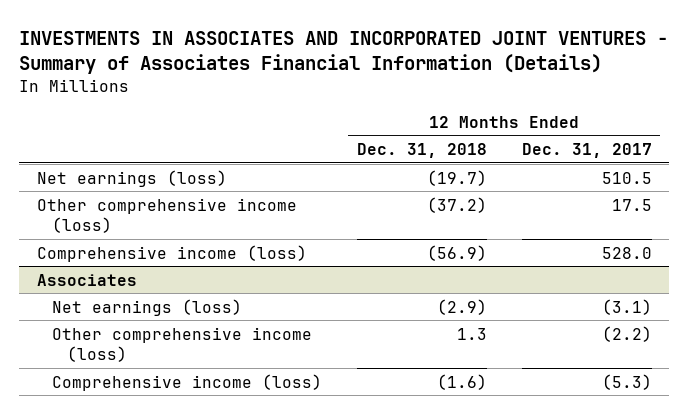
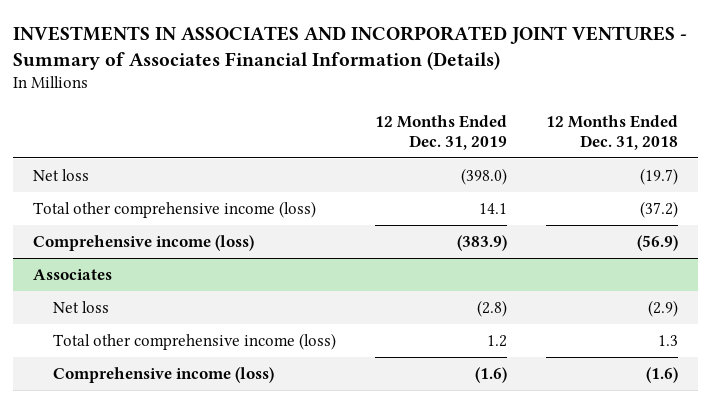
[521,142,652,158] Dec. 31, 2017 -> none
none -> [375,115,508,151] 12 Months Ended Dec. 31, 2019
[36,169,227,187] Net earnings (loss) -> [33,168,90,181] Net loss
[36,197,297,233] Other comprehensive income (loss) -> [33,200,317,218] Total other comprehensive income (loss)
[51,298,242,316] Net earnings (loss) -> [53,300,110,313] Net loss
[51,326,312,362] Other comprehensive income (loss) -> [53,332,337,350] Total other comprehensive income (loss)

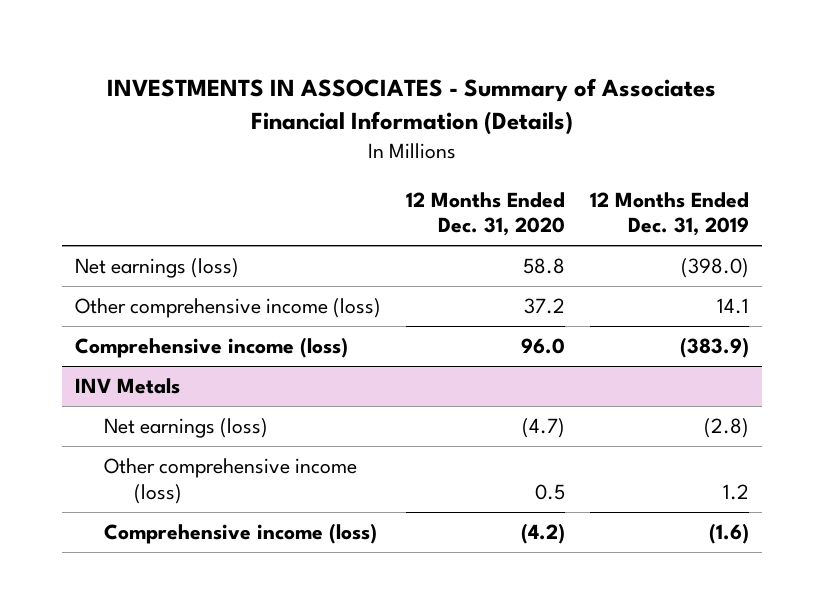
[13,25,688,70] INVESTMENTS IN ASSOCIATES AND INCORPORATED JOINT VENTURES - Summary of Associates Financial Information (Details) -> [107,77,717,136] INVESTMENTS IN ASSOCIATES - Summary of Associates Financial Information (Details)
[546,115,679,151] 12 Months Ended Dec. 31, 2018 -> none
none -> [406,192,566,237] 12 Months Ended Dec. 31, 2020
[33,168,90,181] Net loss -> [75,258,240,279] Net earnings (loss)
[33,200,317,218] Total other comprehensive income (loss) -> [75,298,382,319] Other comprehensive income (loss)
[33,268,113,280] Associates -> [75,378,181,395] INV Metals
[53,300,110,313] Net loss -> [104,418,269,439] Net earnings (loss)
[53,332,337,350] Total other comprehensive income (loss) -> [104,458,358,504] Other comprehensive income (loss)

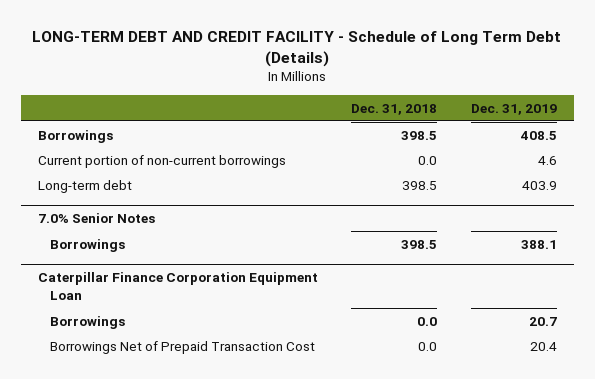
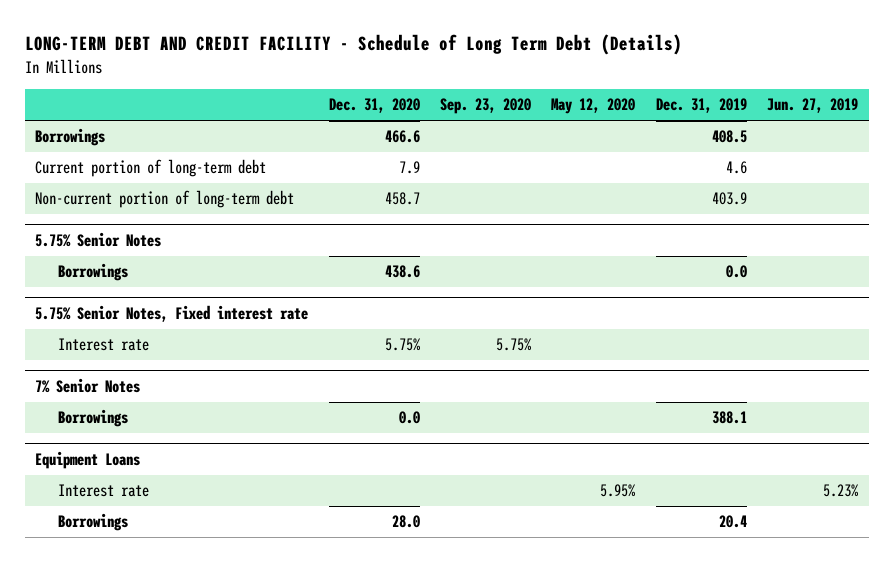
[351,103,438,115] Dec. 31, 2018 -> none
none -> [328,98,420,114] Dec. 31, 2020
none -> [440,98,532,115] Sep. 23, 2020
none -> [551,98,636,115] May 12, 2020
none -> [767,98,859,114] Jun. 27, 2019
[37,154,286,168] Current portion of non-current borrowings -> [35,159,267,178] Current portion of long-term debt
[37,179,132,193] Long-term debt -> [35,190,295,209] Non-current portion of long-term debt
none -> [35,231,162,247] 5.75% Senior Notes
none -> [57,263,128,282] Borrowings
none -> [35,304,309,322] 5.75% Senior Notes, Fixed interest rate
none -> [57,338,149,352] Interest rate
[37,213,155,224] 7.0% Senior Notes -> [35,377,141,393] 7% Senior Notes
[49,340,315,354] Borrowings Net of Prepaid Transaction Cost -> none
[37,272,318,301] Caterpillar Finance Corporation Equipment Loan -> [35,450,141,469] Equipment Loans
none -> [57,484,149,498] Interest rate
[529,316,558,326] 20.7 -> [718,515,747,529] 20.4

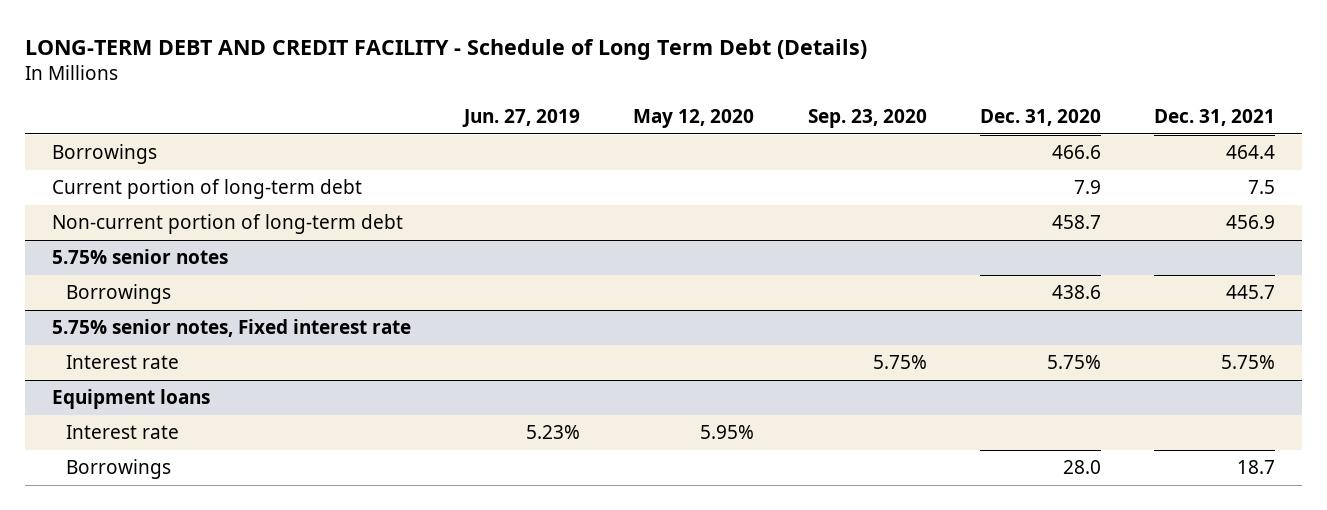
[655,98,747,114] Dec. 31, 2019 -> none
none -> [1154,109,1276,127] Dec. 31, 2021
[35,231,162,247] 5.75% Senior Notes -> [51,249,228,265] 5.75% senior notes
[35,304,309,322] 5.75% Senior Notes, Fixed interest rate -> [51,319,411,338] 5.75% senior notes, Fixed interest rate
[35,377,141,393] 7% Senior Notes -> none
[57,409,128,428] Borrowings -> none
[35,450,141,469] Equipment Loans -> [51,389,210,410] Equipment loans

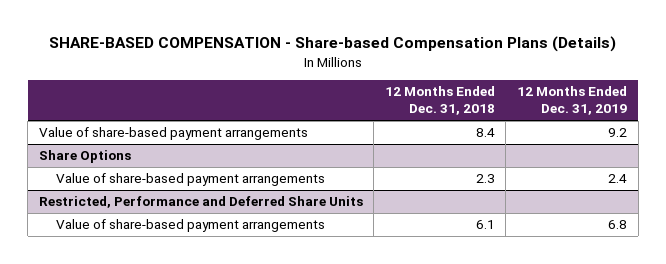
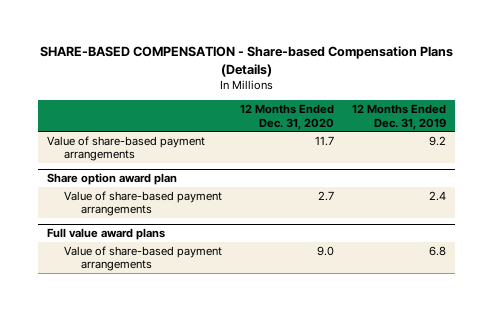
[384,86,495,116] 12 Months Ended Dec. 31, 2018 -> none
none -> [240,103,335,130] 12 Months Ended Dec. 31, 2020
[38,150,131,164] Share Options -> [47,173,178,186] Share option award plan
[38,196,363,209] Restricted, Performance and Deferred Share Units -> [47,228,166,241] Full value award plans

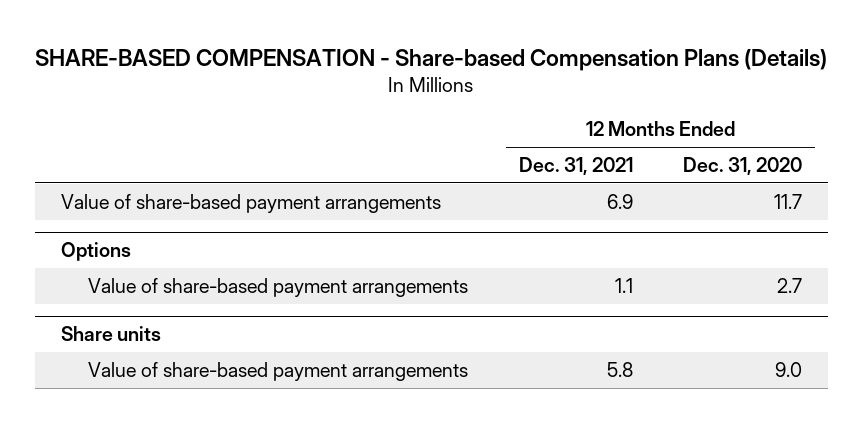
[351,103,446,130] 12 Months Ended Dec. 31, 2019 -> none
none -> [518,157,633,176] Dec. 31, 2021
[47,173,178,186] Share option award plan -> [60,242,131,262] Options
[47,228,166,241] Full value award plans -> [60,326,161,342] Share units

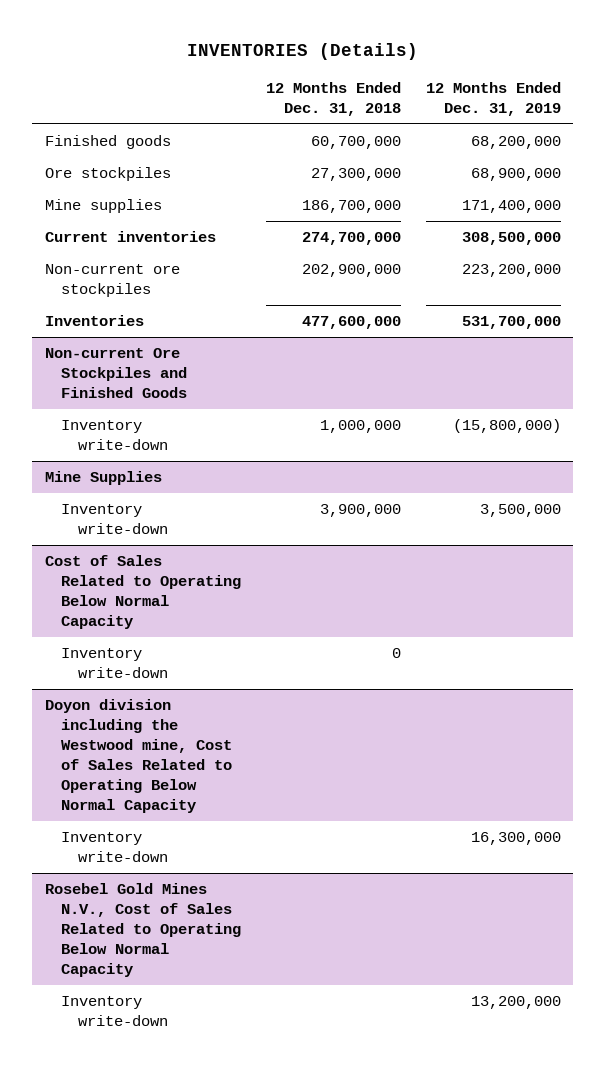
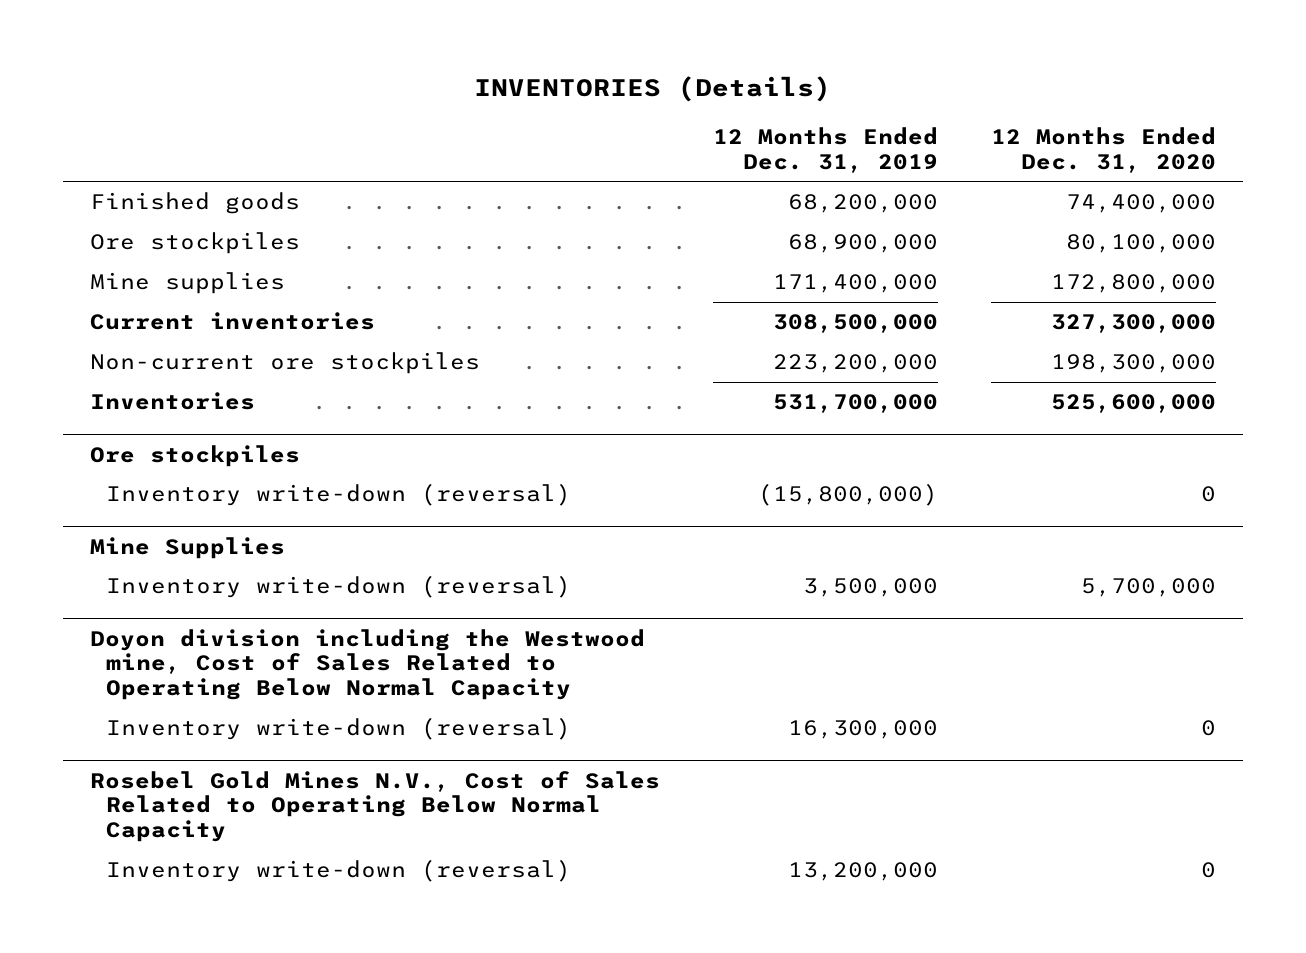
[266,81,402,116] 12 Months Ended Dec. 31, 2018 -> none
none -> [991,126,1217,173] 12 Months Ended Dec. 31, 2020
[44,348,188,398] Non-current Ore Stockpiles and Finished Goods -> [89,444,300,467] Ore stockpiles
[61,420,169,450] Inventory write-down -> [105,483,571,507] Inventory write-down (reversal)
[44,555,242,629] Cost of Sales Related to Operating Below Normal Capacity -> none
[61,648,169,678] Inventory write-down -> none
[61,504,169,534] Inventory write-down -> [105,575,571,599] Inventory write-down (reversal)
[61,832,169,862] Inventory write-down -> [105,717,571,741] Inventory write-down (reversal)
[61,996,169,1026] Inventory write-down -> [105,859,571,883] Inventory write-down (reversal)

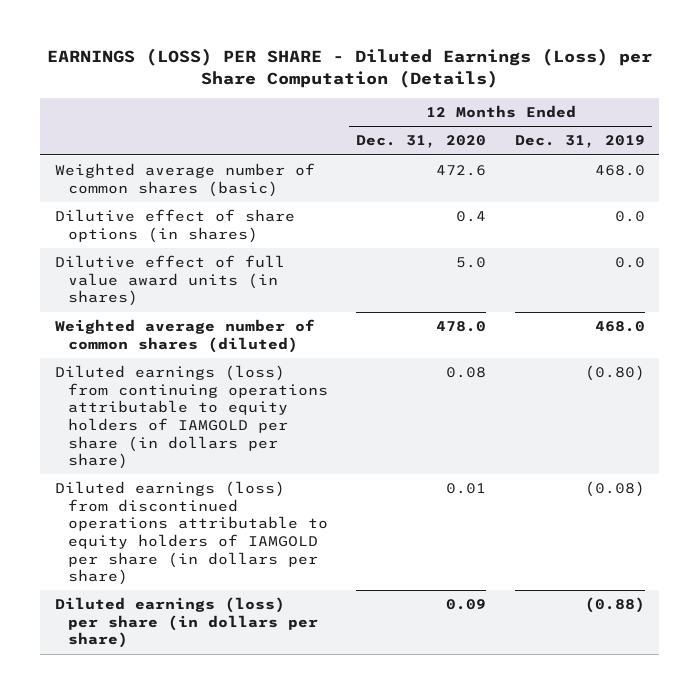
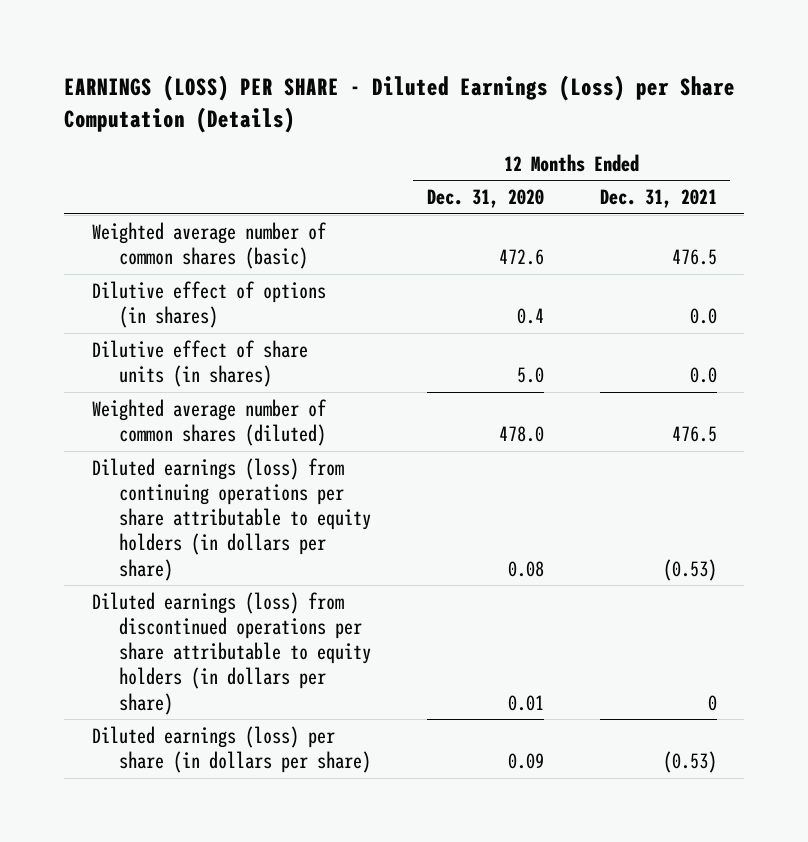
[514,135,645,149] Dec. 31, 2019 -> none
none -> [599,188,717,208] Dec. 31, 2021
[54,209,295,243] Dilutive effect of share options (in shares) -> [91,280,326,328] Dilutive effect of options (in shares)
[54,255,285,307] Dilutive effect of full value award units (in shares) -> [91,339,308,387] Dilutive effect of share units (in shares)
[54,365,328,470] Diluted earnings (loss) from continuing operations attributable to equity holders of IAMGOLD per share (in dollars per share) -> [91,457,371,581] Diluted earnings (loss) from continuing operations per share attributable to equity holders (in dollars per share)
[54,481,328,586] Diluted earnings (loss) from discontinued operations attributable to equity holders of IAMGOLD per share (in dollars per share) -> [91,591,371,715] Diluted earnings (loss) from discontinued operations per share attributable to equity holders (in dollars per share)

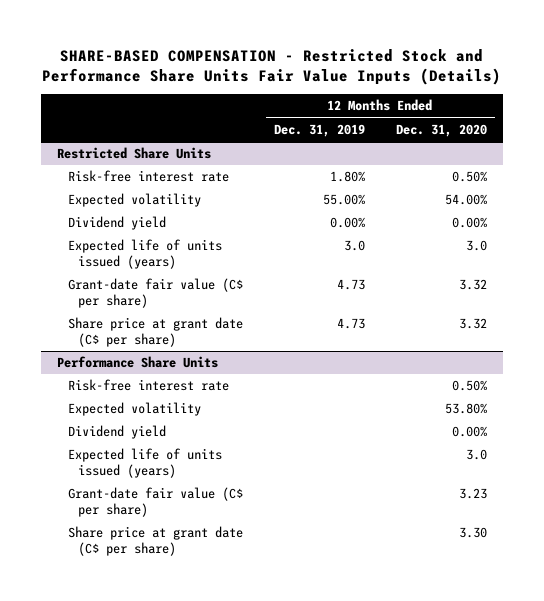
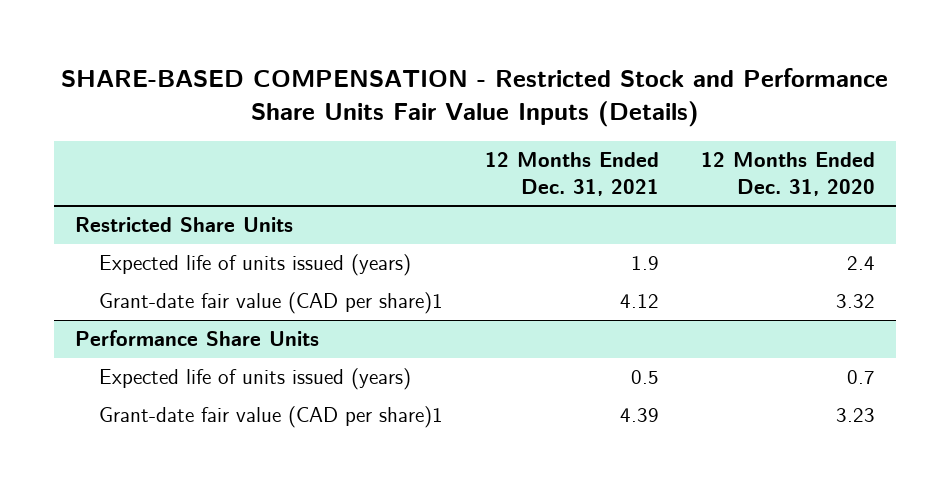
[273,123,365,137] Dec. 31, 2019 -> none
none -> [484,152,659,197] 12 Months Ended Dec. 31, 2021
[67,170,229,183] Risk-free interest rate -> none
[67,193,201,208] Expected volatility -> none
[67,216,166,231] Dividend yield -> none
[67,317,243,347] Share price at grant date (C$ per share) -> none
[466,240,488,252] 3.0 -> [846,256,875,271] 2.4
[67,278,243,308] Grant-date fair value (C$ per share) -> [98,292,443,315] Grant-date fair value (CAD per share)1
[67,379,229,392] Risk-free interest rate -> none
[67,402,201,417] Expected volatility -> none
[67,425,166,440] Dividend yield -> none
[67,526,243,556] Share price at grant date (C$ per share) -> none
[466,449,488,461] 3.0 -> [846,370,875,385] 0.7
[67,487,243,517] Grant-date fair value (C$ per share) -> [98,406,443,429] Grant-date fair value (CAD per share)1

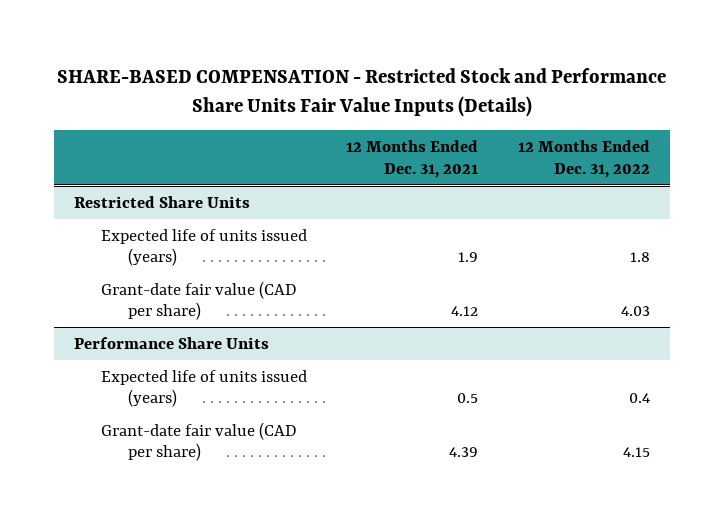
[700,152,875,197] 12 Months Ended Dec. 31, 2020 -> none
none -> [518,140,651,178] 12 Months Ended Dec. 31, 2022
[98,292,443,315] Grant-date fair value (CAD per share)1 -> [100,280,297,321] Grant-date fair value (CAD per share)
[98,406,443,429] Grant-date fair value (CAD per share)1 -> [100,421,297,462] Grant-date fair value (CAD per share)

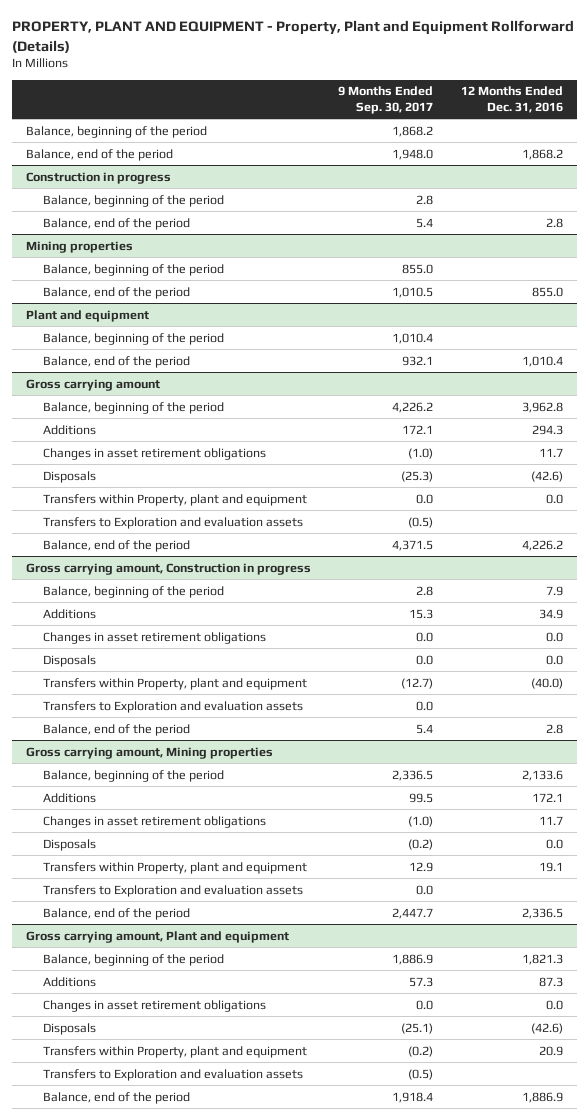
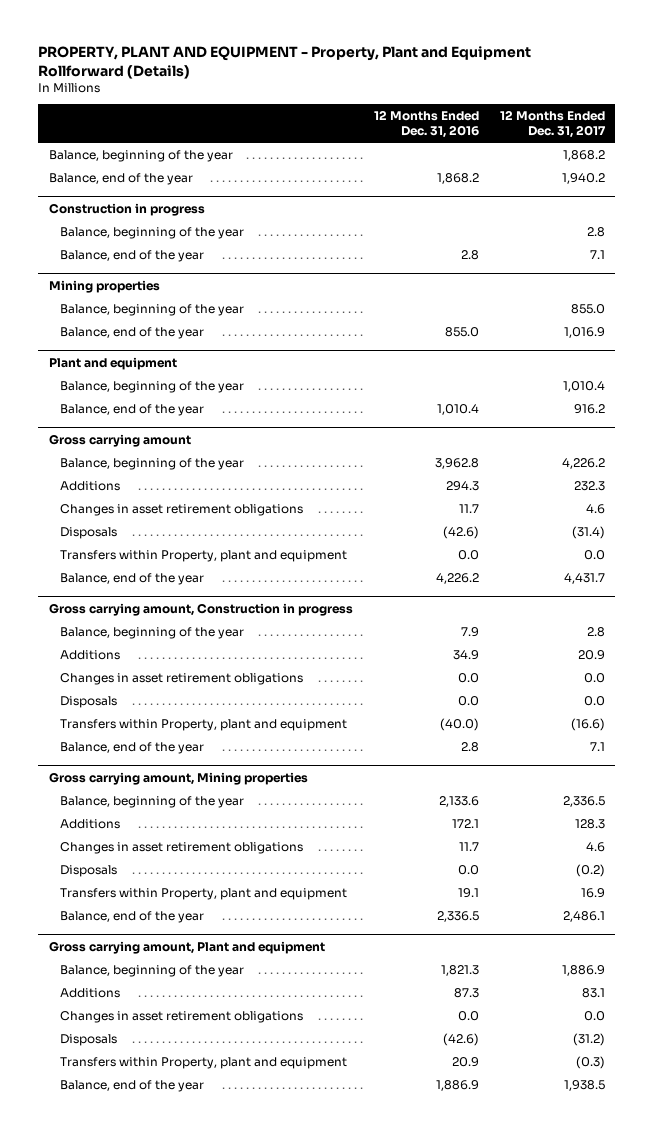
[338,86,434,114] 9 Months Ended Sep. 30, 2017 -> none
none -> [499,109,606,138] 12 Months Ended Dec. 31, 2017
[25,125,207,138] Balance, beginning of the period -> [48,150,233,163] Balance, beginning of the year
[25,148,173,161] Balance, end of the period -> [48,173,193,186] Balance, end of the year
[42,194,224,207] Balance, beginning of the period -> [60,227,245,240] Balance, beginning of the year
[42,217,190,230] Balance, end of the period -> [60,250,205,263] Balance, end of the year
[42,263,224,276] Balance, beginning of the period -> [60,304,245,317] Balance, beginning of the year
[42,286,190,299] Balance, end of the period -> [60,327,205,340] Balance, end of the year
[42,332,224,345] Balance, beginning of the period -> [60,381,245,394] Balance, beginning of the year
[42,355,190,368] Balance, end of the period -> [60,404,205,417] Balance, end of the year
[42,401,224,414] Balance, beginning of the period -> [60,458,245,471] Balance, beginning of the year
[42,516,303,529] Transfers to Exploration and evaluation assets -> none
[42,539,190,552] Balance, end of the period -> [60,573,205,586] Balance, end of the year
[42,585,224,598] Balance, beginning of the period -> [60,627,245,640] Balance, beginning of the year
[42,700,303,713] Transfers to Exploration and evaluation assets -> none
[42,723,190,736] Balance, end of the period -> [60,742,205,755] Balance, end of the year
[42,769,224,782] Balance, beginning of the period -> [60,796,245,809] Balance, beginning of the year
[42,884,303,897] Transfers to Exploration and evaluation assets -> none
[42,907,190,920] Balance, end of the period -> [60,911,205,924] Balance, end of the year
[42,953,224,966] Balance, beginning of the period -> [60,965,245,978] Balance, beginning of the year
[42,1068,303,1081] Transfers to Exploration and evaluation assets -> none
[42,1091,190,1104] Balance, end of the period -> [60,1080,205,1093] Balance, end of the year

